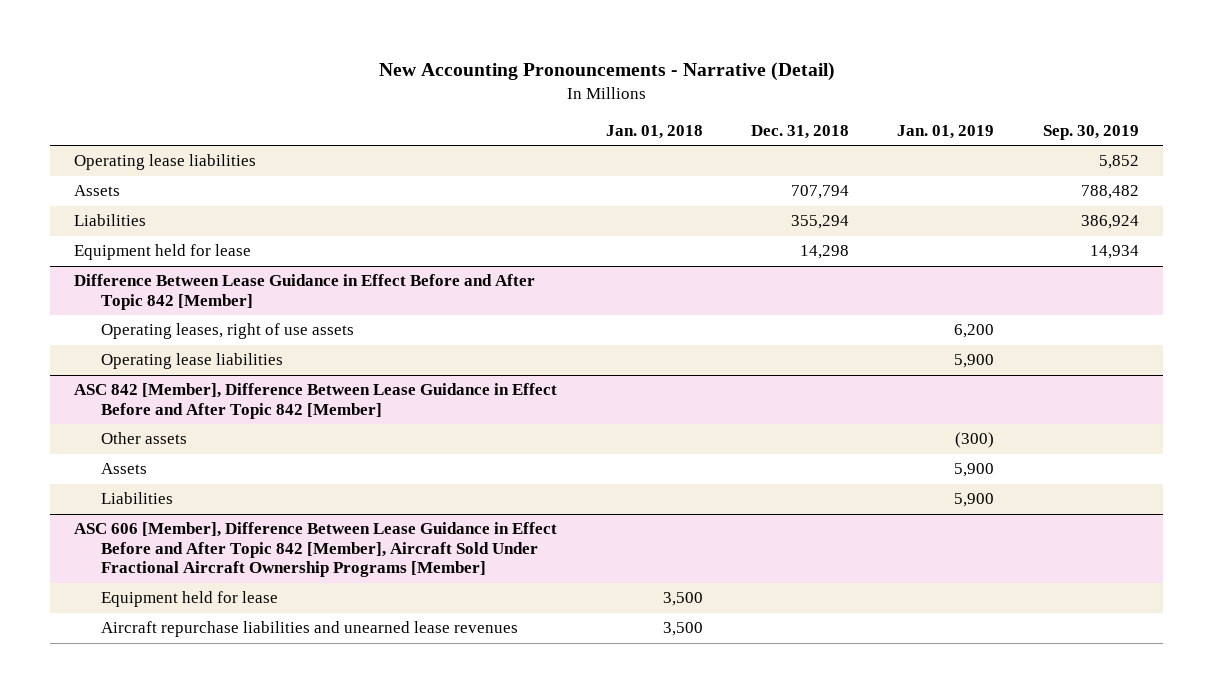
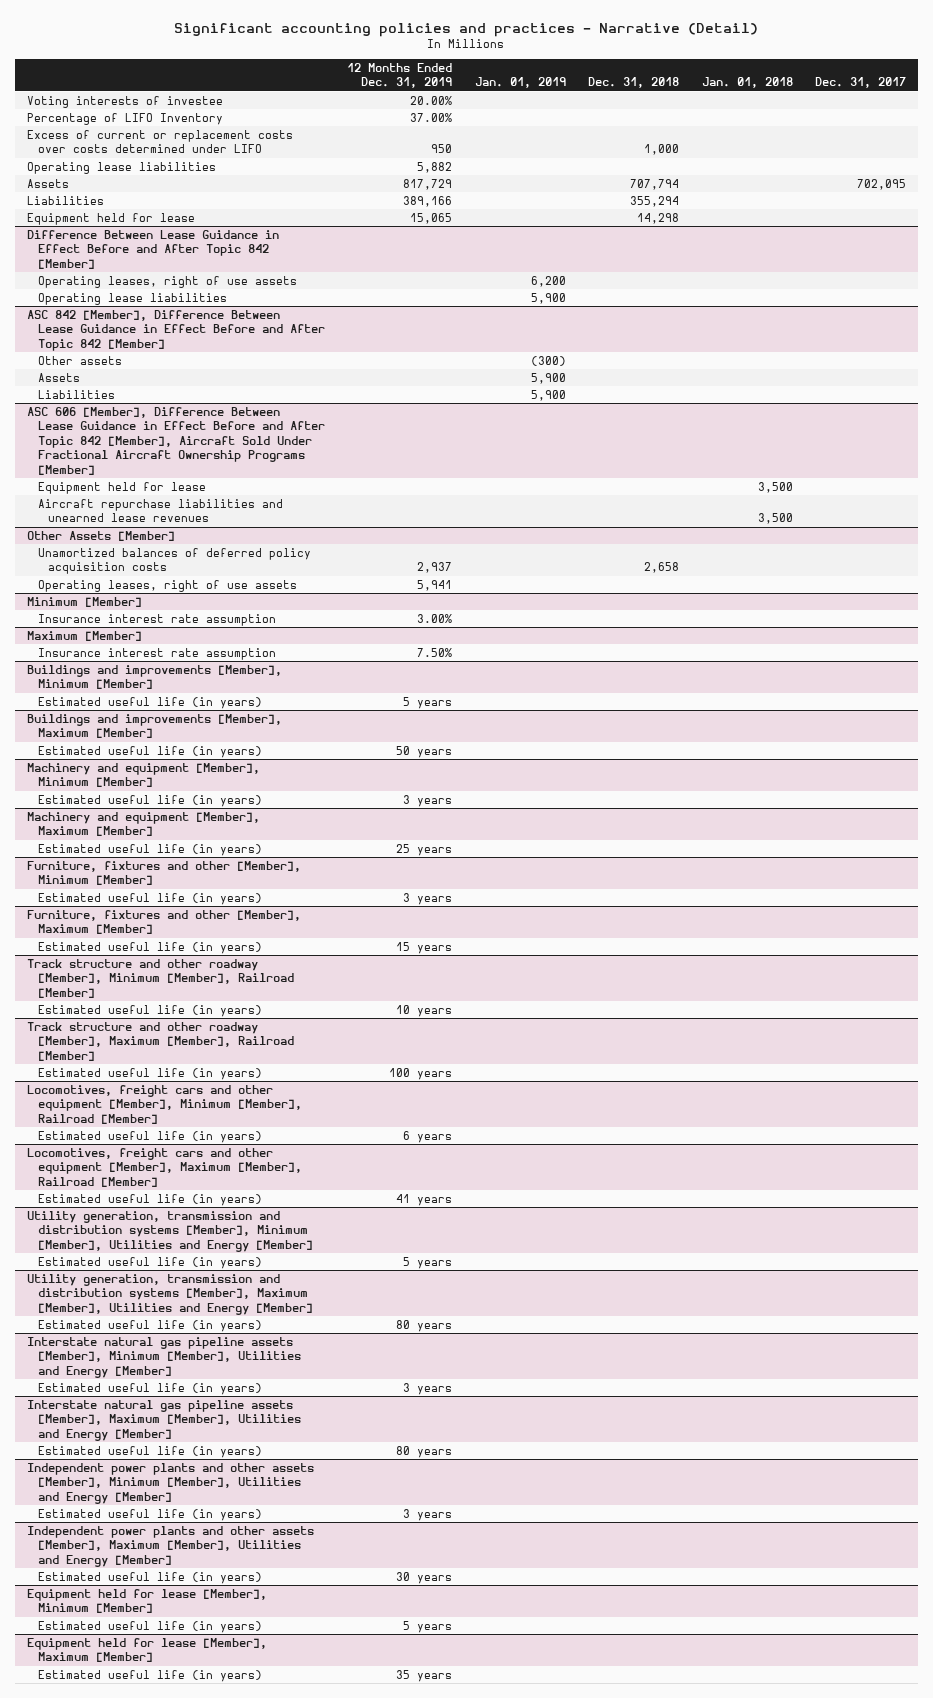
[378,62,835,82] New Accounting Pronouncements - Narrative (Detail) -> [174,22,759,37] Significant accounting policies and practices - Narrative (Detail)
[1042,124,1139,140] Sep. 30, 2019 -> none
none -> [347,62,453,89] 12 Months Ended Dec. 31, 2019
none -> [815,77,907,89] Dec. 31, 2017
none -> [26,95,223,108] Voting interests of investee
none -> [26,112,223,125] Percentage of LIFO Inventory
none -> [26,129,293,154] Excess of current or replacement costs over costs determined under LIFO
none -> [26,530,175,541] Other Assets [Member]
none -> [37,547,311,575] Unamortized balances of deferred policy acquisition costs
none -> [37,579,297,592] Operating leases, right of use assets
none -> [26,596,142,607] Minimum [Member]
none -> [37,613,276,626] Insurance interest rate assumption
none -> [26,630,142,641] Maximum [Member]
none -> [37,647,276,660] Insurance interest rate assumption
none -> [26,664,282,690] Buildings and improvements [Member], Minimum [Member]
none -> [37,696,262,709] Estimated useful life (in years)
none -> [26,713,282,739] Buildings and improvements [Member], Maximum [Member]
none -> [37,745,262,758] Estimated useful life (in years)
none -> [26,762,260,788] Machinery and equipment [Member], Minimum [Member]
none -> [37,794,262,807] Estimated useful life (in years)
none -> [26,811,260,837] Machinery and equipment [Member], Maximum [Member]
none -> [37,843,262,856] Estimated useful life (in years)
none -> [26,860,301,886] Furniture, fixtures and other [Member], Minimum [Member]
none -> [37,892,262,905] Estimated useful life (in years)
none -> [26,909,301,935] Furniture, fixtures and other [Member], Maximum [Member]
none -> [37,941,262,954] Estimated useful life (in years)
none -> [26,958,294,998] Track structure and other roadway [Member], Minimum [Member], Railroad [Member]
none -> [37,1004,262,1017] Estimated useful life (in years)
none -> [26,1021,294,1061] Track structure and other roadway [Member], Maximum [Member], Railroad [Member]
none -> [37,1067,262,1080] Estimated useful life (in years)
none -> [26,1084,302,1124] Locomotives, freight cars and other equipment [Member], Minimum [Member], Railroad [Member]
none -> [37,1130,262,1143] Estimated useful life (in years)
none -> [26,1147,302,1187] Locomotives, freight cars and other equipment [Member], Maximum [Member], Railroad [Member]
none -> [37,1193,262,1206] Estimated useful life (in years)
none -> [26,1210,313,1252] Utility generation, transmission and distribution systems [Member], Minimum [Member], Utilities and Energy [Member]
none -> [37,1256,262,1269] Estimated useful life (in years)
none -> [26,1273,313,1315] Utility generation, transmission and distribution systems [Member], Maximum [Member], Utilities and Energy [Member]
none -> [37,1319,262,1332] Estimated useful life (in years)
none -> [26,1336,301,1378] Interstate natural gas pipeline assets [Member], Minimum [Member], Utilities and Energy [Member]
none -> [37,1382,262,1395] Estimated useful life (in years)
none -> [26,1399,301,1441] Interstate natural gas pipeline assets [Member], Maximum [Member], Utilities and Energy [Member]
none -> [37,1445,262,1458] Estimated useful life (in years)
none -> [26,1462,314,1504] Independent power plants and other assets [Member], Minimum [Member], Utilities and Energy [Member]
none -> [37,1508,262,1521] Estimated useful life (in years)
none -> [26,1525,314,1567] Independent power plants and other assets [Member], Maximum [Member], Utilities and Energy [Member]
none -> [37,1571,262,1584] Estimated useful life (in years)
none -> [26,1588,267,1614] Equipment held for lease [Member], Minimum [Member]
none -> [37,1620,262,1633] Estimated useful life (in years)
none -> [26,1637,267,1663] Equipment held for lease [Member], Maximum [Member]
none -> [37,1669,262,1682] Estimated useful life (in years)

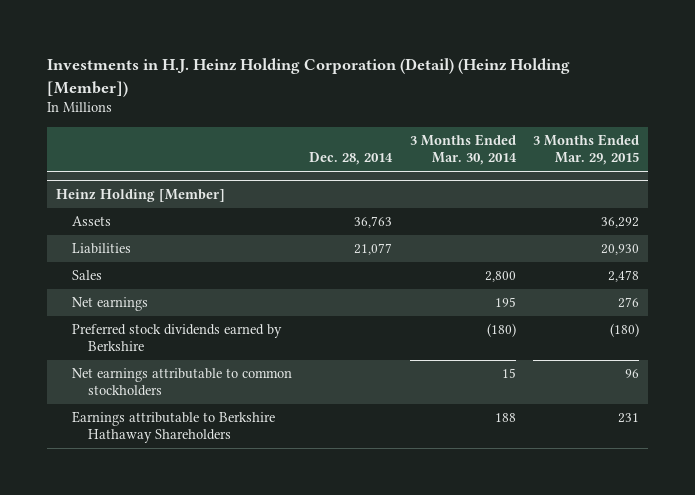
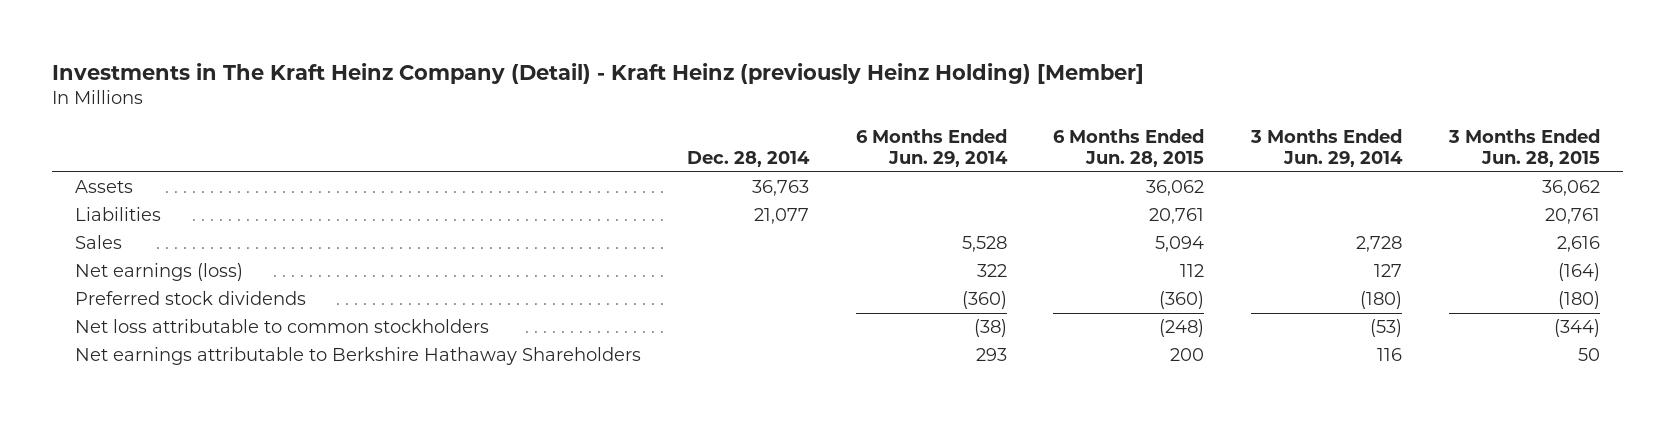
[47,58,571,97] Investments in H.J. Heinz Holding Corporation (Detail) (Heinz Holding [Member]) -> [51,62,1144,84] Investments in The Kraft Heinz Company (Detail) - Kraft Heinz (previously Heinz Holding) [Member]
[409,134,517,166] 3 Months Ended Mar. 30, 2014 -> none
[533,134,640,166] 3 Months Ended Mar. 29, 2015 -> none
none -> [855,128,1008,168] 6 Months Ended Jun. 29, 2014
none -> [1053,128,1205,168] 6 Months Ended Jun. 28, 2015
none -> [1250,128,1404,168] 3 Months Ended Jun. 29, 2014
none -> [1447,128,1600,168] 3 Months Ended Jun. 28, 2015
[56,188,226,202] Heinz Holding [Member] -> none
[72,297,149,312] Net earnings -> [74,263,243,282] Net earnings (loss)
[72,324,283,352] Preferred stock dividends earned by Berkshire -> [74,291,306,306] Preferred stock dividends
[72,368,293,397] Net earnings attributable to common stockholders -> [74,319,489,334] Net loss attributable to common stockholders
[72,411,276,444] Earnings attributable to Berkshire Hathaway Shareholders -> [74,347,641,366] Net earnings attributable to Berkshire Hathaway Shareholders

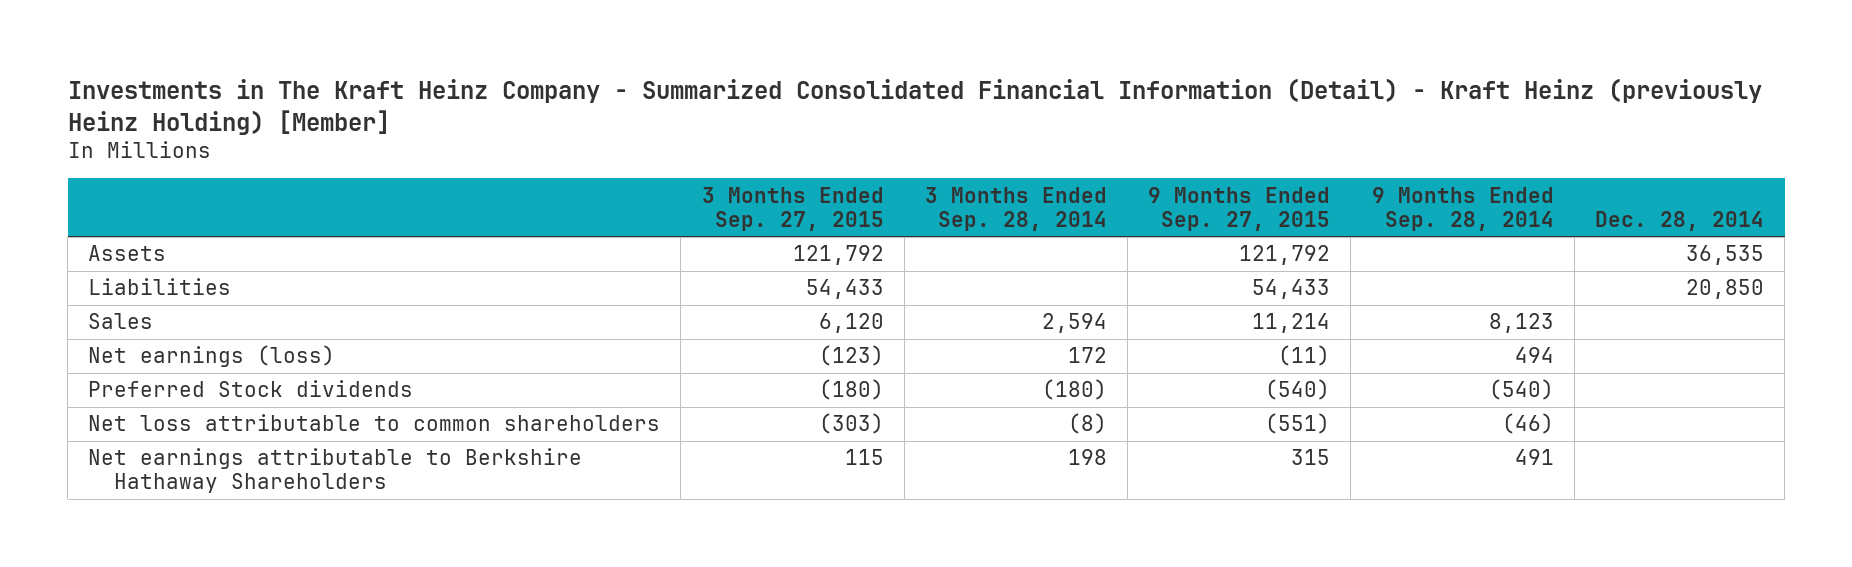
[51,62,1144,84] Investments in The Kraft Heinz Company (Detail) - Kraft Heinz (previously Heinz Holding) [Member] -> [67,78,1762,135] Investments in The Kraft Heinz Company - Summarized Consolidated Financial Information (Detail) - Kraft Heinz (previously Heinz Holding) [Member]
[855,128,1008,168] 6 Months Ended Jun. 29, 2014 -> none
[1053,128,1205,168] 6 Months Ended Jun. 28, 2015 -> none
[1250,128,1404,168] 3 Months Ended Jun. 29, 2014 -> none
[1447,128,1600,168] 3 Months Ended Jun. 28, 2015 -> none
none -> [701,186,884,231] 3 Months Ended Sep. 27, 2015
none -> [924,186,1107,231] 3 Months Ended Sep. 28, 2014
none -> [1148,186,1331,231] 9 Months Ended Sep. 27, 2015
none -> [1371,186,1554,231] 9 Months Ended Sep. 28, 2014
[752,180,810,197] 36,763 -> [1685,245,1764,266] 36,535
[754,208,810,225] 21,077 -> [1685,279,1764,300] 20,850
[74,291,306,306] Preferred stock dividends -> [88,380,414,398] Preferred Stock dividends
[74,319,489,334] Net loss attributable to common stockholders -> [88,414,661,432] Net loss attributable to common shareholders

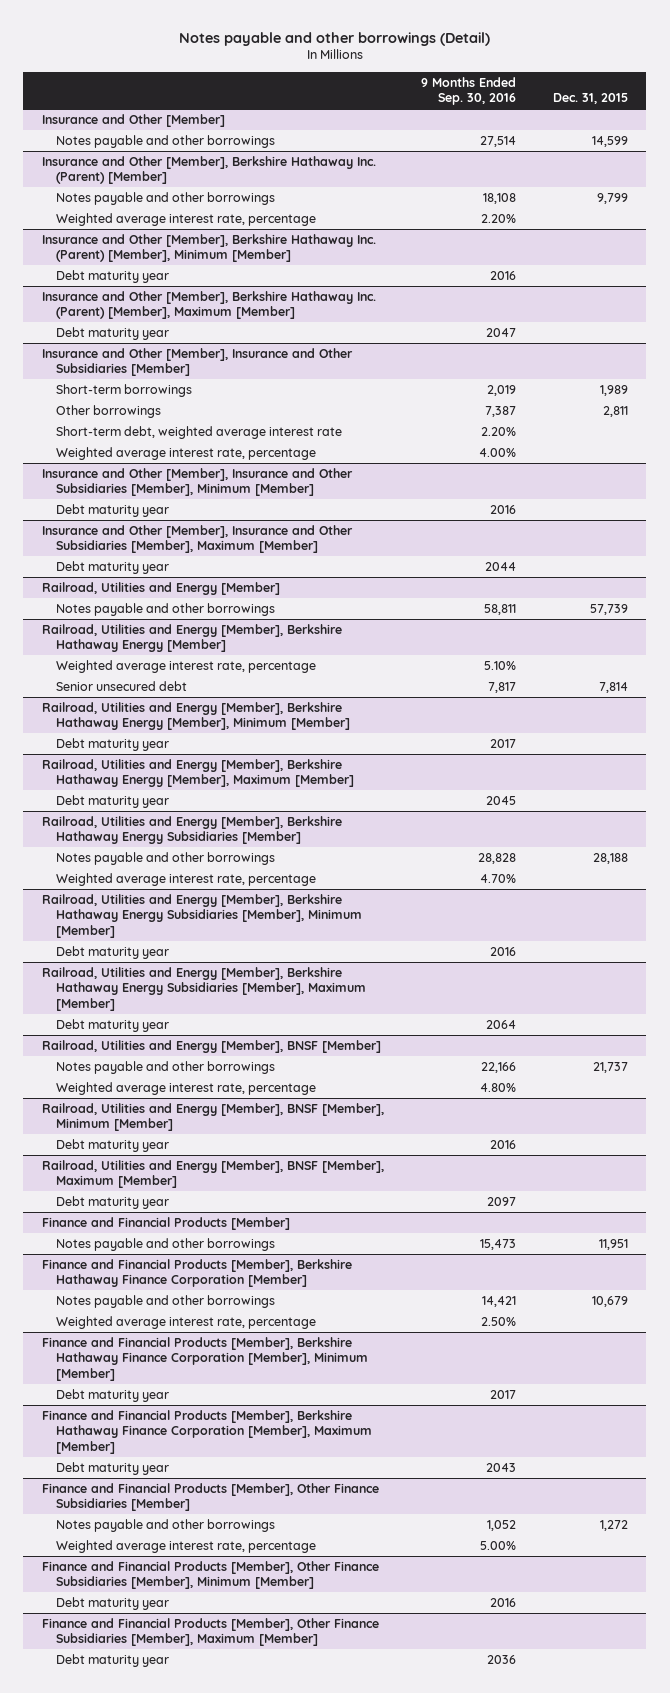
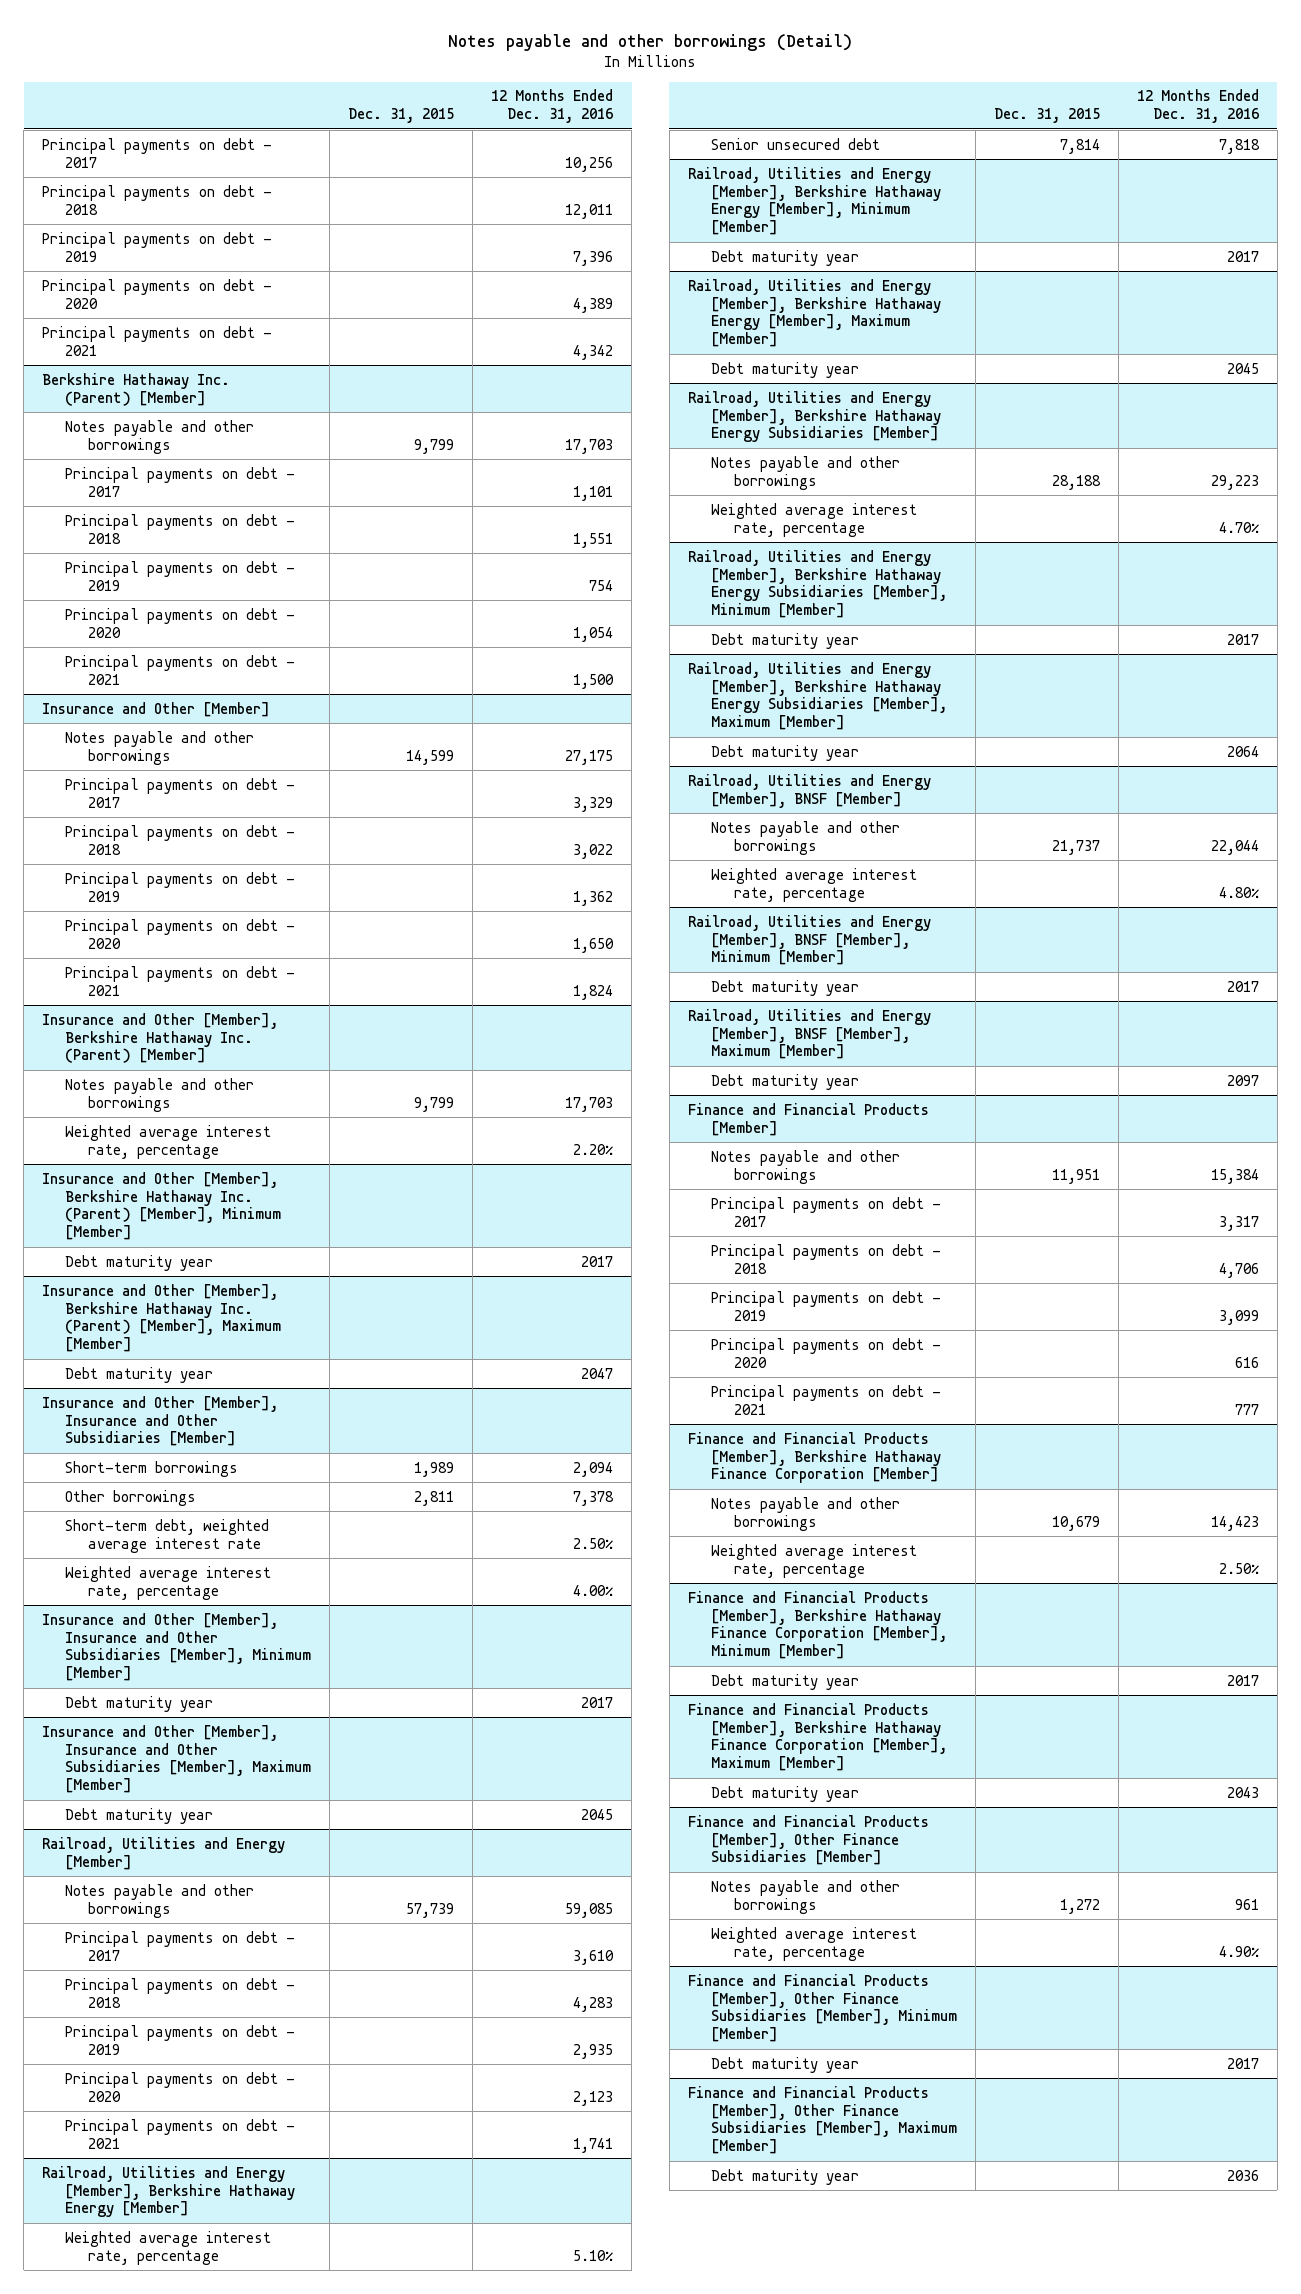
[420,76,516,106] 9 Months Ended Sep. 30, 2016 -> none
none -> [491,89,614,124] 12 Months Ended Dec. 31, 2016
none -> [42,137,273,168] Principal payments on debt - 2017
none -> [42,184,273,215] Principal payments on debt - 2018
none -> [42,231,273,262] Principal payments on debt - 2019
none -> [42,278,273,309] Principal payments on debt - 2020
none -> [42,325,273,356] Principal payments on debt - 2021
none -> [42,372,231,406] Berkshire Hathaway Inc. (Parent) [Member]
none -> [65,419,255,454] Notes payable and other borrowings
none -> [65,466,296,497] Principal payments on debt - 2017
none -> [65,513,296,544] Principal payments on debt - 2018
none -> [65,560,296,591] Principal payments on debt - 2019
none -> [65,607,296,638] Principal payments on debt - 2020
none -> [65,654,296,685] Principal payments on debt - 2021
none -> [65,777,296,808] Principal payments on debt - 2017
none -> [65,824,296,855] Principal payments on debt - 2018
none -> [65,871,296,902] Principal payments on debt - 2019
none -> [65,918,296,949] Principal payments on debt - 2020
none -> [65,965,296,996] Principal payments on debt - 2021
none -> [65,1930,296,1961] Principal payments on debt - 2017
none -> [65,1977,296,2008] Principal payments on debt - 2018
none -> [65,2024,296,2055] Principal payments on debt - 2019
none -> [65,2071,296,2102] Principal payments on debt - 2020
none -> [65,2118,296,2149] Principal payments on debt - 2021
none -> [710,1196,941,1227] Principal payments on debt - 2017
none -> [710,1243,941,1274] Principal payments on debt - 2018
none -> [710,1290,941,1321] Principal payments on debt - 2019
none -> [710,1337,941,1368] Principal payments on debt - 2020
none -> [710,1384,941,1415] Principal payments on debt - 2021

